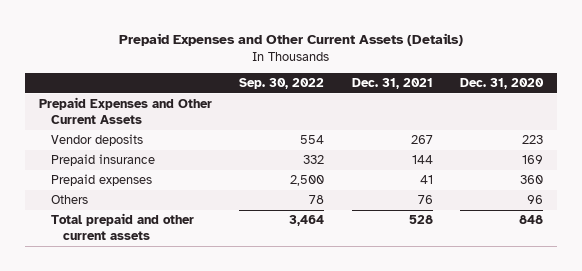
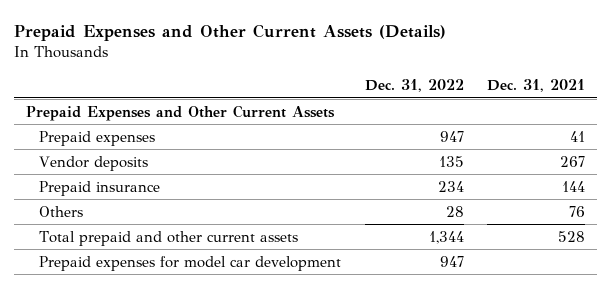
[239,78,325,90] Sep. 30, 2022 -> none
[460,78,545,90] Dec. 31, 2020 -> none
none -> [364,78,464,92] Dec. 31, 2022
[50,174,152,187] Prepaid expenses -> [39,130,156,146] Prepaid expenses
none -> [39,255,342,271] Prepaid expenses for model car development

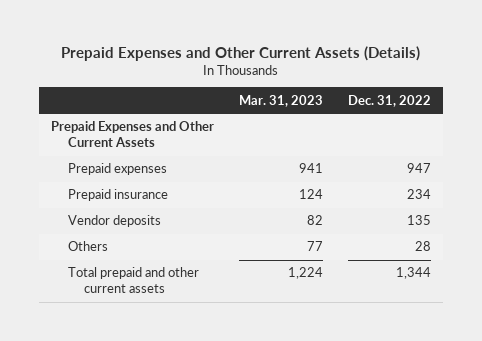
[487,78,586,92] Dec. 31, 2021 -> none
none -> [238,94,323,107] Mar. 31, 2023
[39,155,149,171] Vendor deposits -> [67,215,161,228] Vendor deposits
[39,255,342,271] Prepaid expenses for model car development -> none

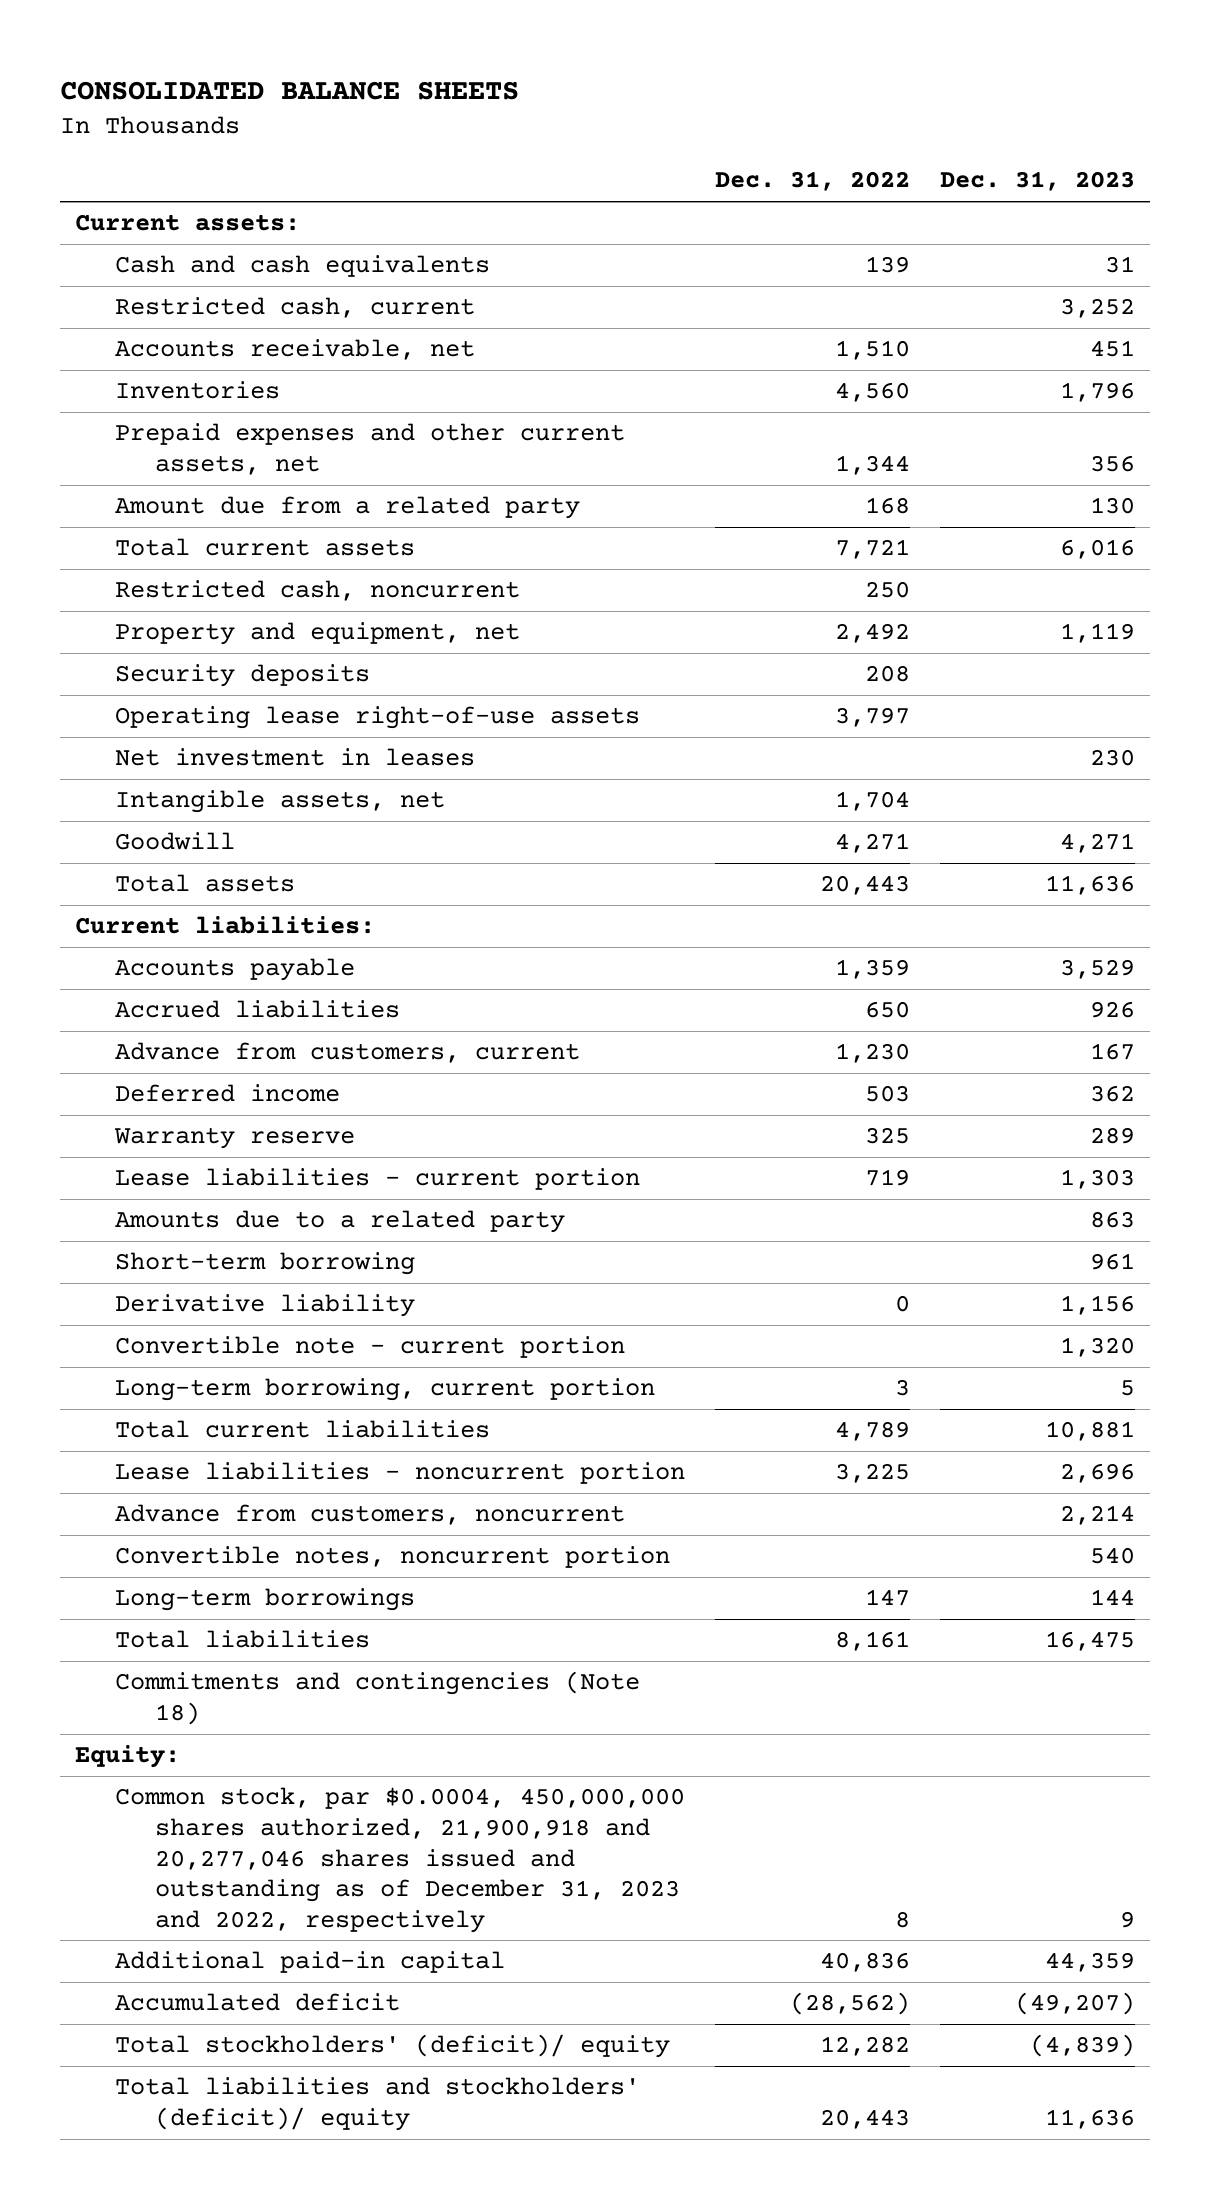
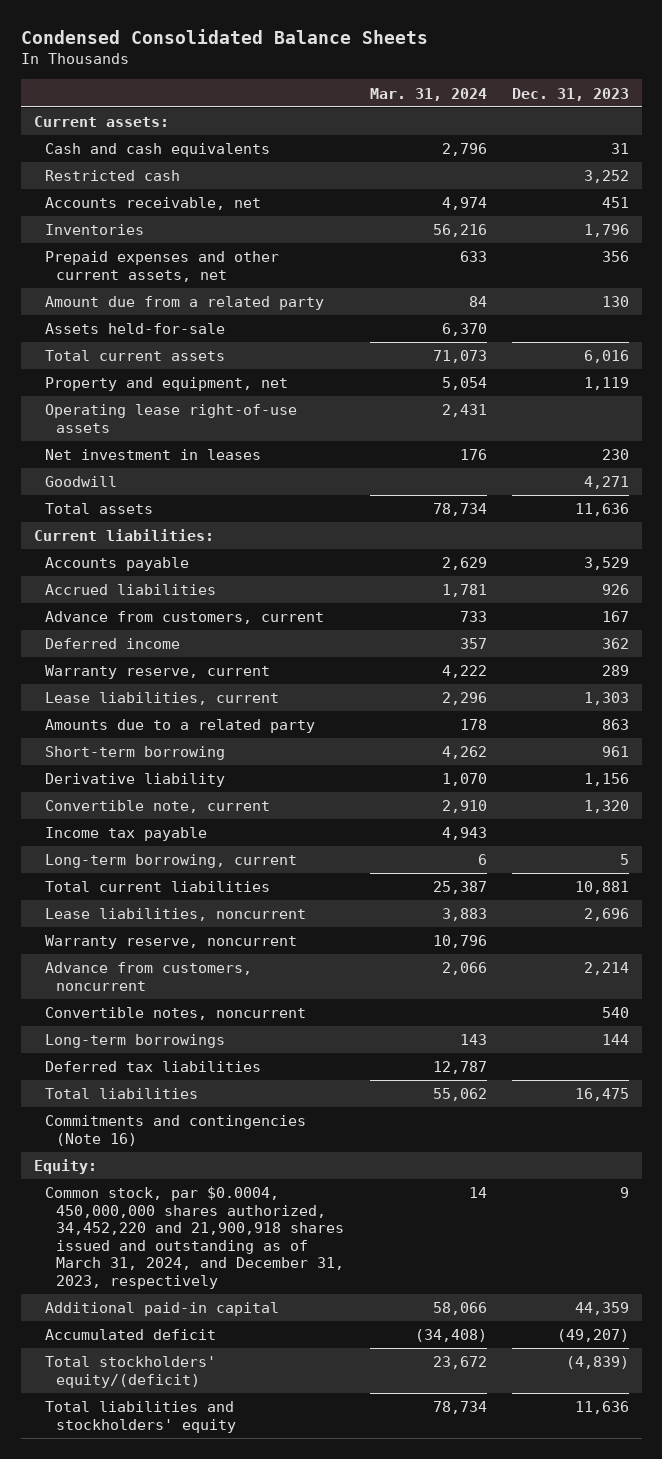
[59,81,519,101] CONSOLIDATED BALANCE SHEETS -> [20,29,428,45] Condensed Consolidated Balance Sheets
[715,171,911,192] Dec. 31, 2022 -> none
none -> [369,87,487,101] Mar. 31, 2024
[115,297,476,319] Restricted cash, current -> [44,170,180,182] Restricted cash
none -> [44,323,225,335] Assets held-for-sale
[115,580,521,602] Restricted cash, noncurrent -> none
[115,664,371,688] Security deposits -> none
[115,790,446,814] Intangible assets, net -> none
[114,1127,356,1150] Warranty reserve -> [44,665,270,680] Warranty reserve, current
[115,1168,641,1191] Lease liabilities - current portion -> [44,692,279,706] Lease liabilities, current
[115,1336,626,1359] Convertible note - current portion -> [44,800,270,814] Convertible note, current
none -> [44,827,207,842] Income tax payable
[115,1378,656,1402] Long-term borrowing, current portion -> [44,854,297,869] Long-term borrowing, current
[115,1462,686,1485] Lease liabilities - noncurrent portion -> [44,908,306,922] Lease liabilities, noncurrent
none -> [44,935,297,950] Warranty reserve, noncurrent
[115,1546,671,1569] Convertible notes, noncurrent portion -> [44,1007,306,1021] Convertible notes, noncurrent
none -> [44,1061,261,1073] Deferred tax liabilities
[115,1671,641,1726] Commitments and contingencies (Note 18) -> [44,1115,306,1146] Commitments and contingencies (Note 16)
[115,1787,686,1933] Common stock, par $0.0004, 450,000,000 shares authorized, 21,900,918 and 20,277,046 shares issued and outstanding as of December 31, 2023 and 2022, respectively -> [44,1186,345,1289] Common stock, par $0.0004, 450,000,000 shares authorized, 34,452,220 and 21,900,918 shares issued and outstanding as of March 31, 2024, and December 31, 2023, respectively
[115,2034,671,2059] Total stockholders' (deficit)/ equity -> [44,1356,216,1388] Total stockholders' equity/(deficit)
[115,2077,641,2132] Total liabilities and stockholders' (deficit)/ equity -> [44,1401,237,1433] Total liabilities and stockholders' equity

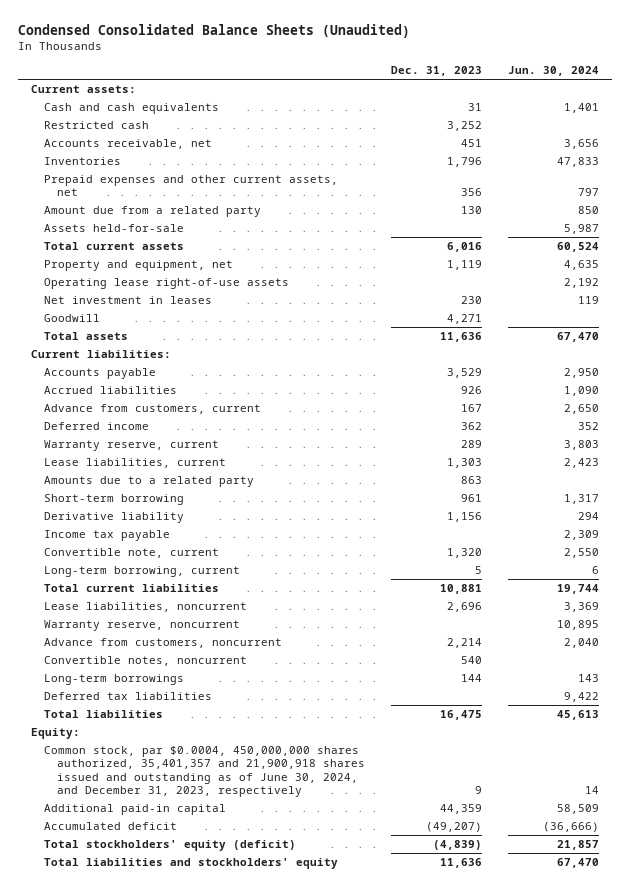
[20,29,428,45] Condensed Consolidated Balance Sheets -> [17,23,410,38] Condensed Consolidated Balance Sheets (Unaudited)
[369,87,487,101] Mar. 31, 2024 -> none
none -> [507,66,599,77] Jun. 30, 2024
[44,800,270,814] Convertible note, current -> [43,547,219,558] Convertible note, current
[44,1115,306,1146] Commitments and contingencies (Note 16) -> none
[44,1186,345,1289] Common stock, par $0.0004, 450,000,000 shares authorized, 34,452,220 and 21,900,918 shares issued and outstanding as of March 31, 2024, and December 31, 2023, respectively -> [43,745,365,798] Common stock, par $0.0004, 450,000,000 shares authorized, 35,401,357 and 21,900,918 shares issued and outstanding as of June 30, 2024, and December 31, 2023, respectively
[44,1356,216,1388] Total stockholders' equity/(deficit) -> [43,839,296,851] Total stockholders' equity (deficit)

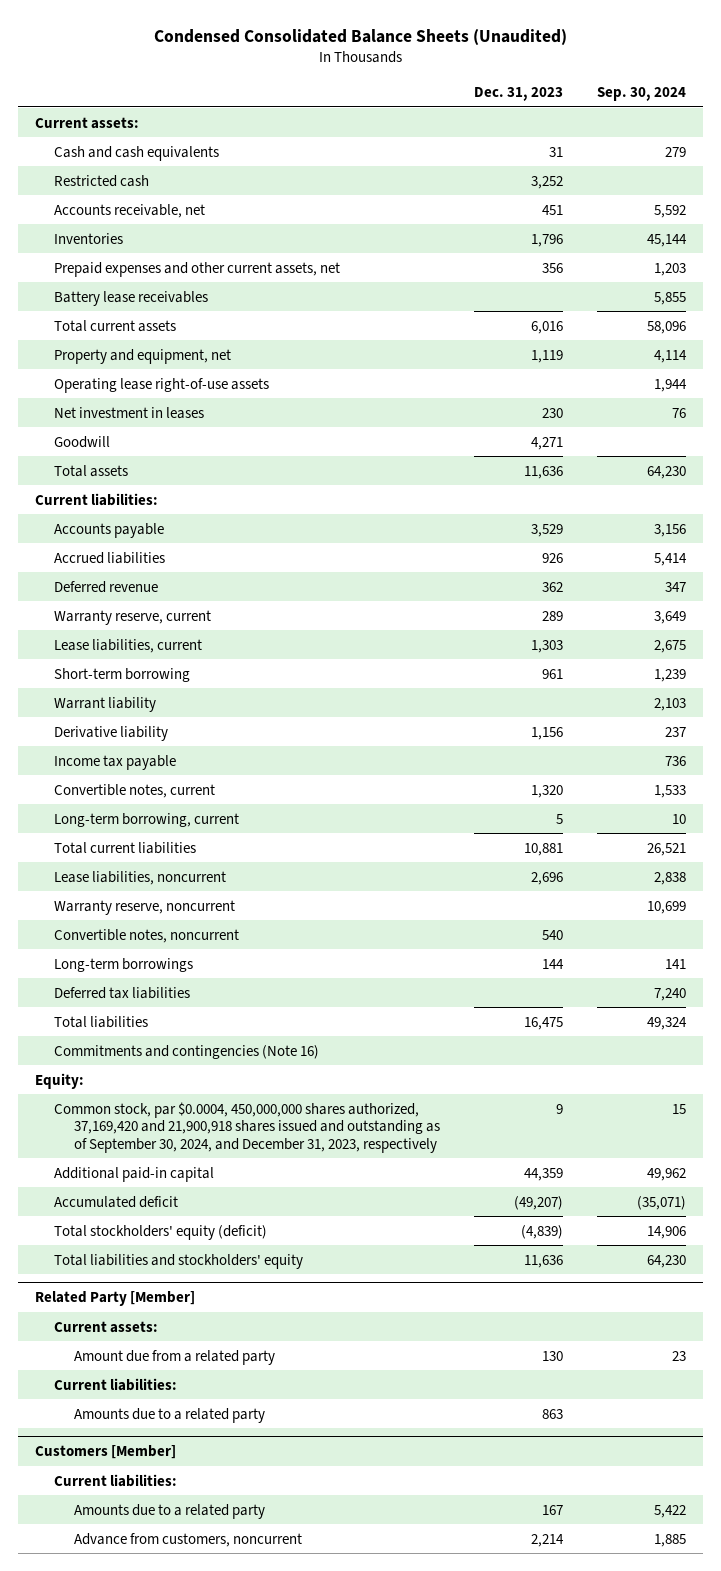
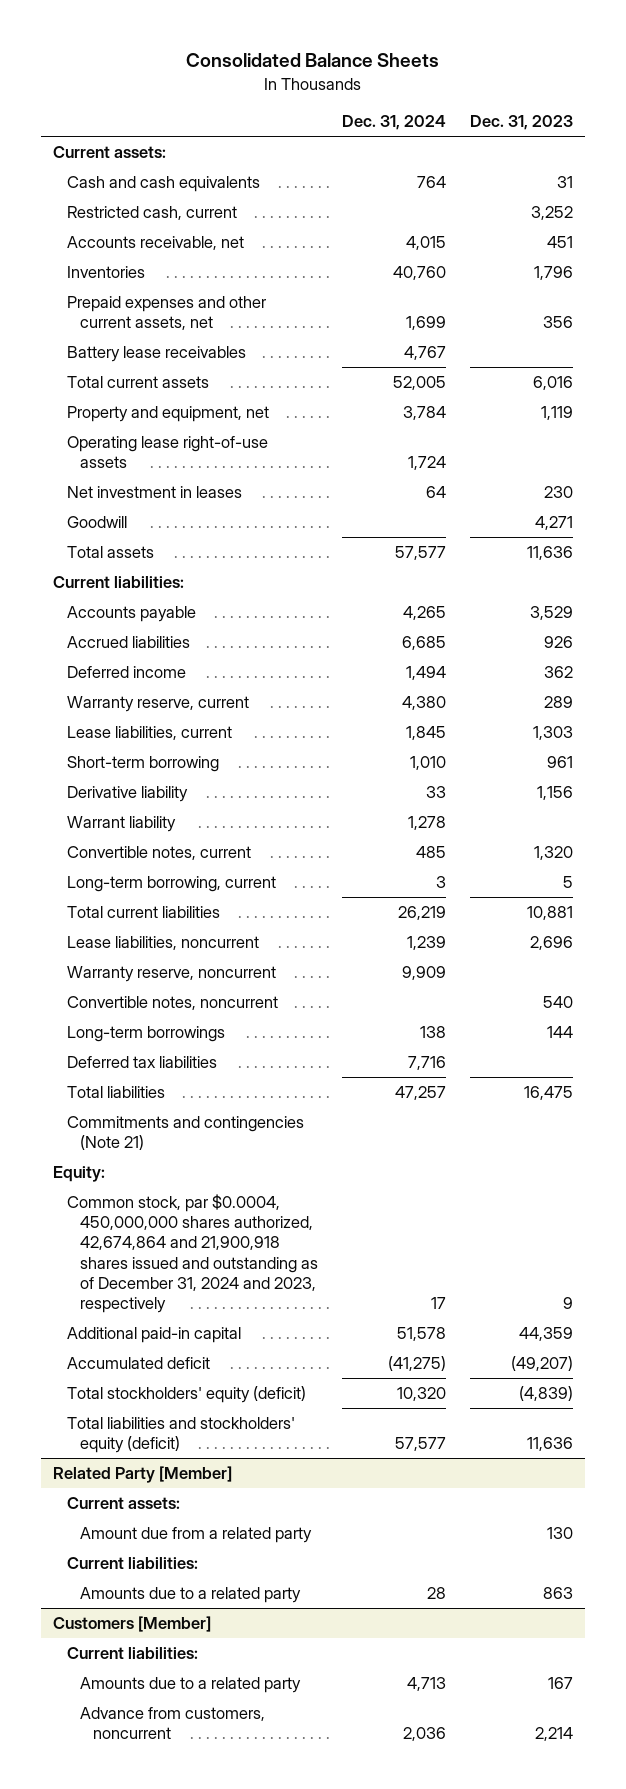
[153,28,567,45] Condensed Consolidated Balance Sheets (Unaudited) -> [186,52,440,67] Consolidated Balance Sheets
[597,86,687,101] Sep. 30, 2024 -> none
none -> [342,115,447,131] Dec. 31, 2024
[54,174,150,187] Restricted cash -> [66,206,237,221] Restricted cash, current
[54,580,159,593] Deferred revenue -> [66,666,186,679] Deferred income
[54,754,177,770] Income tax payable -> none
[54,696,157,712] Warrant liability -> [66,816,176,833] Warrant liability
[54,1044,320,1059] Commitments and contingencies (Note 16) -> [66,1116,304,1151] Commitments and contingencies (Note 21)
[54,1101,440,1153] Common stock, par $0.0004, 450,000,000 shares authorized, 37,169,420 and 21,900,918 shares issued and outstanding as of September 30, 2024, and December 31, 2023, respectively -> [66,1194,318,1313] Common stock, par $0.0004, 450,000,000 shares authorized, 42,674,864 and 21,900,918 shares issued and outstanding as of December 31, 2024 and 2023, respectively
[54,1253,304,1269] Total liabilities and stockholders' equity -> [66,1417,295,1454] Total liabilities and stockholders' equity (deficit)

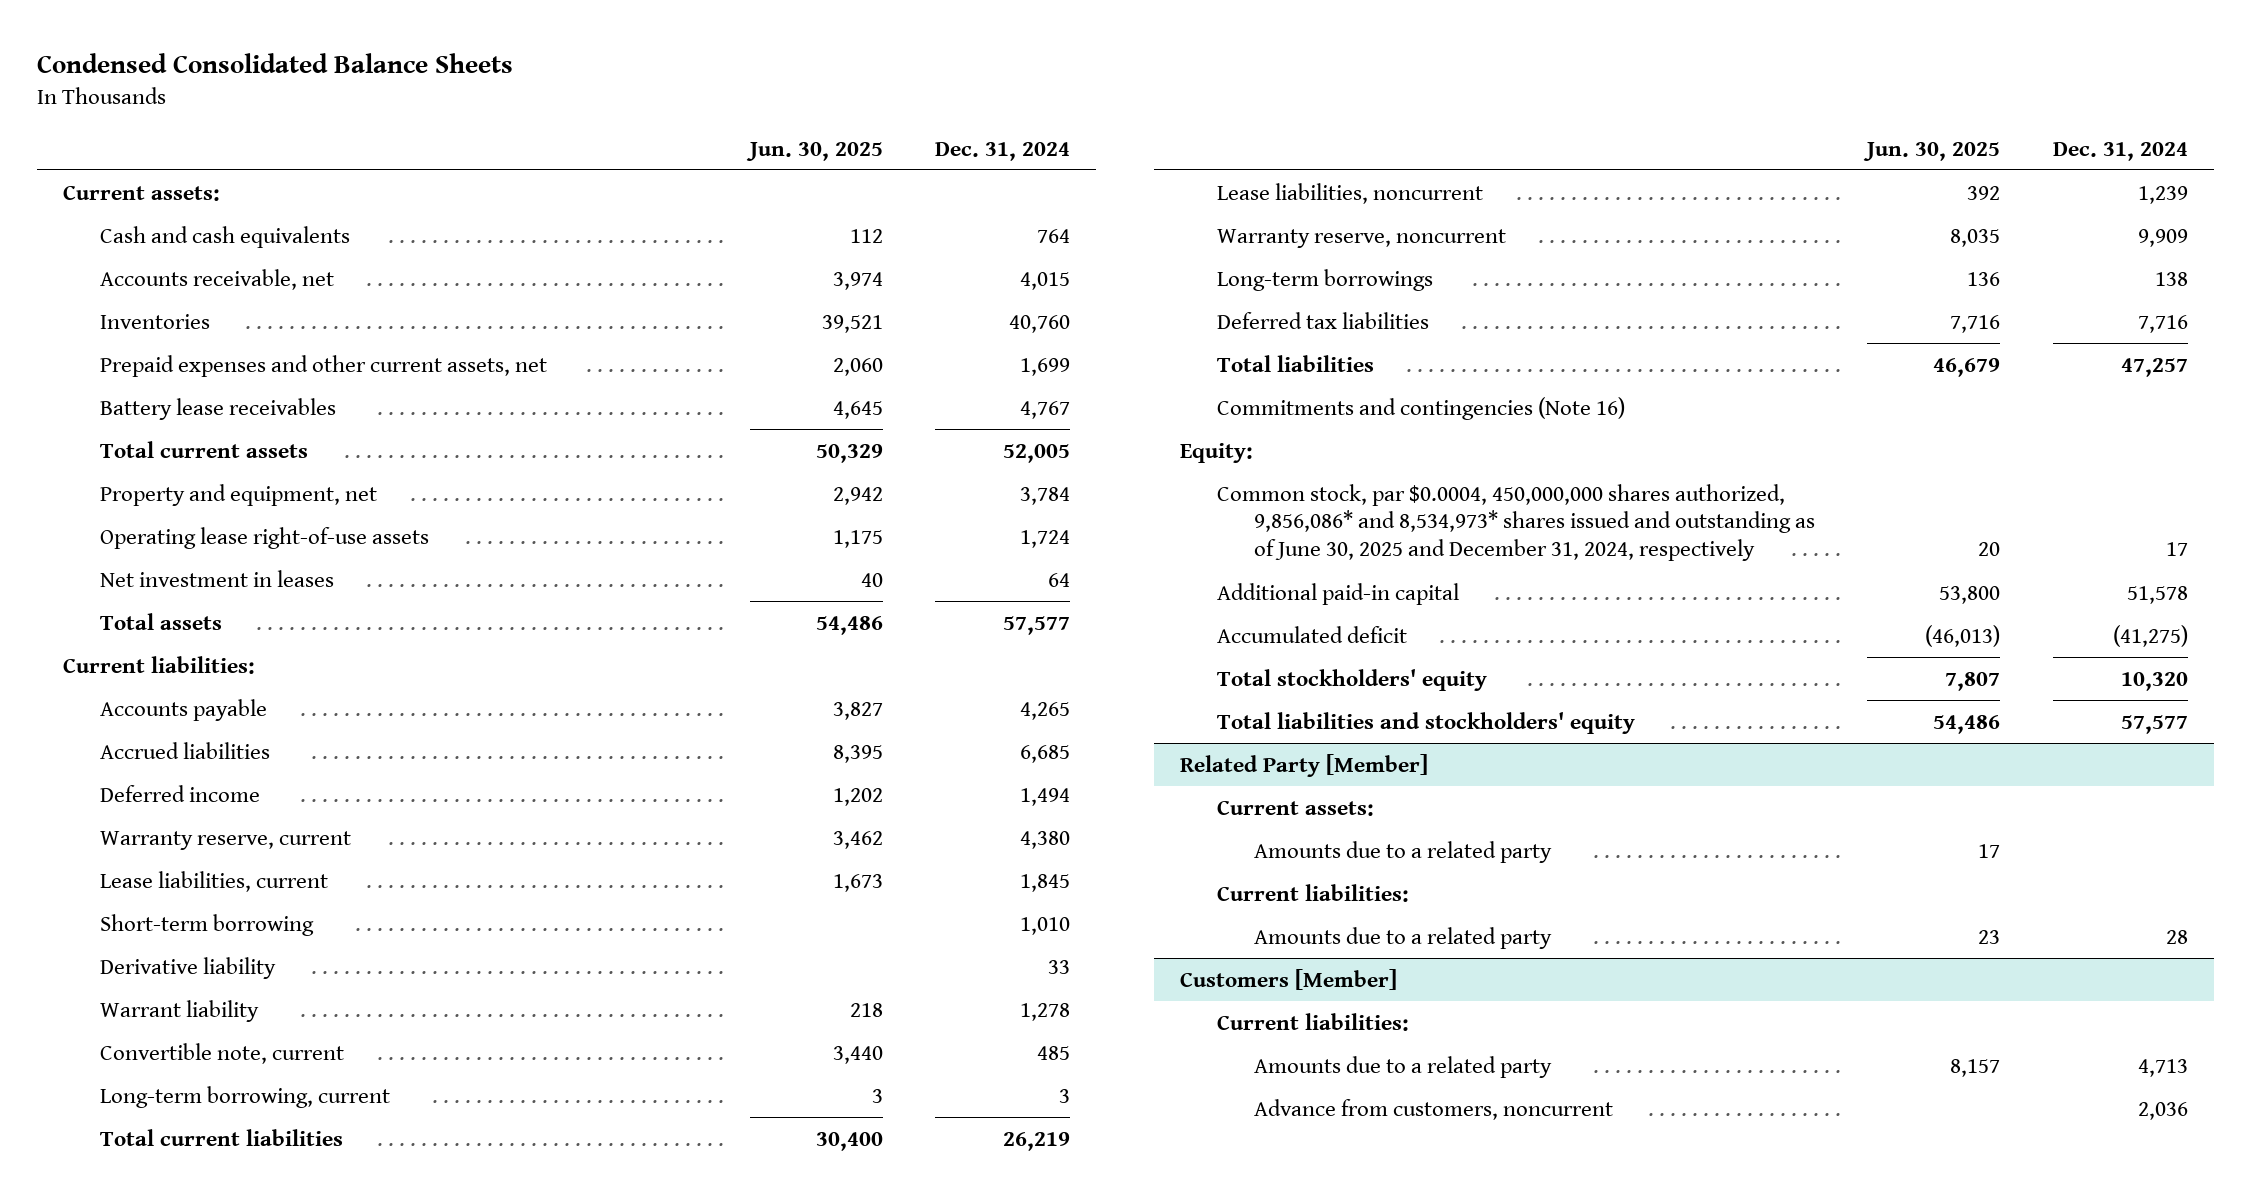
[186,52,440,67] Consolidated Balance Sheets -> [36,52,513,73] Condensed Consolidated Balance Sheets
[470,115,574,131] Dec. 31, 2023 -> none
none -> [745,141,883,161] Jun. 30, 2025
[66,206,237,221] Restricted cash, current -> none
[66,516,127,529] Goodwill -> none
[66,846,251,861] Convertible notes, current -> [99,1042,344,1064] Convertible note, current
[66,996,278,1011] Convertible notes, noncurrent -> none
[66,1116,304,1151] Commitments and contingencies (Note 21) -> [1217,396,1626,420] Commitments and contingencies (Note 16)
[66,1194,318,1313] Common stock, par $0.0004, 450,000,000 shares authorized, 42,674,864 and 21,900,918 shares issued and outstanding as of December 31, 2024 and 2023, respectively -> [1217,483,1815,562] Common stock, par $0.0004, 450,000,000 shares authorized, 9,856,086* and 8,534,973* shares issued and outstanding as of June 30, 2025 and December 31, 2024, respectively
[66,1386,306,1404] Total stockholders' equity (deficit) -> [1217,668,1488,691] Total stockholders' equity
[66,1417,295,1454] Total liabilities and stockholders' equity (deficit) -> [1217,711,1636,734] Total liabilities and stockholders' equity
[79,1527,312,1544] Amount due from a related party -> [1253,840,1552,863] Amounts due to a related party

